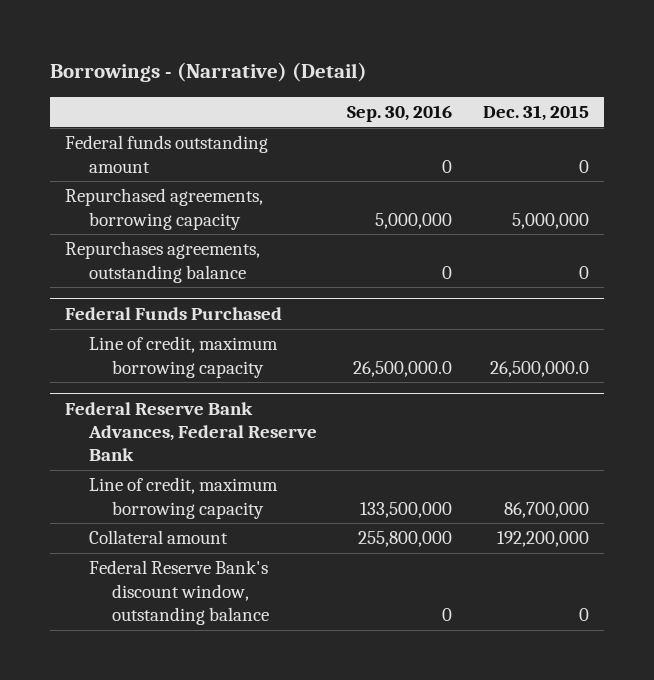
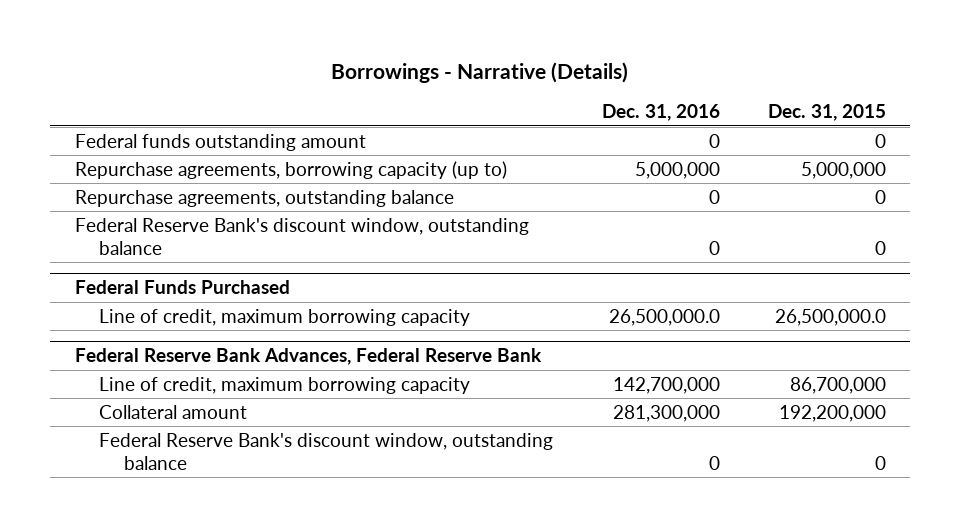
[49,62,367,83] Borrowings - (Narrative) (Detail) -> [331,62,629,84] Borrowings - Narrative (Details)
[347,104,453,122] Sep. 30, 2016 -> none
none -> [601,104,720,122] Dec. 31, 2016
[65,188,264,230] Repurchased agreements, borrowing capacity -> [74,160,507,179] Repurchase agreements, borrowing capacity (up to)
[65,241,261,283] Repurchases agreements, outstanding balance -> [74,189,454,207] Repurchase agreements, outstanding balance
none -> [74,217,529,255] Federal Reserve Bank's discount window, outstanding balance

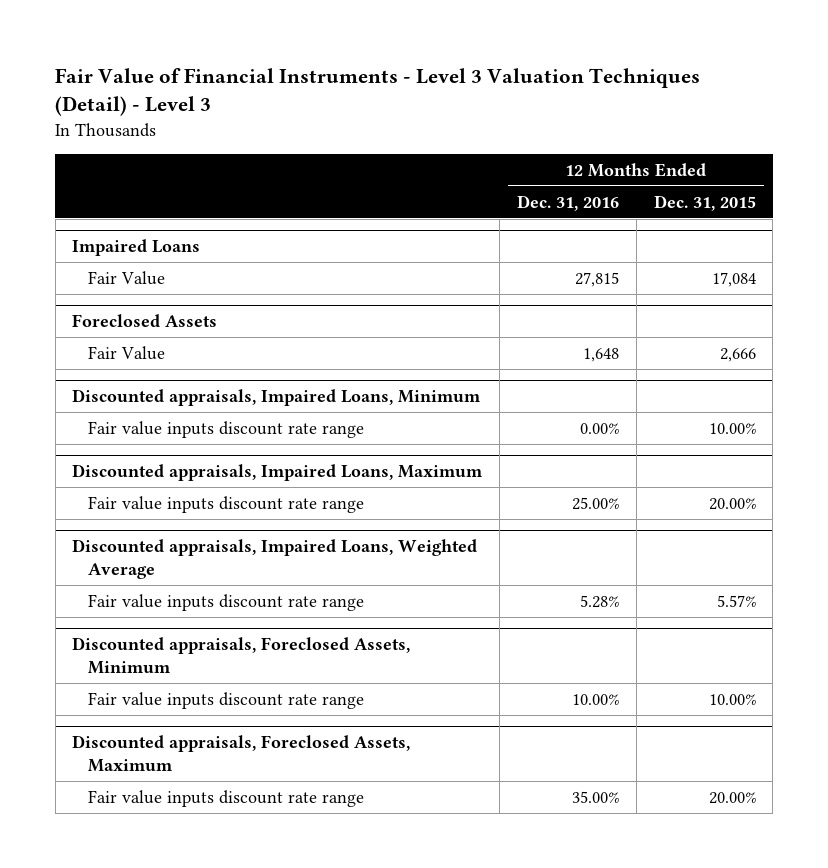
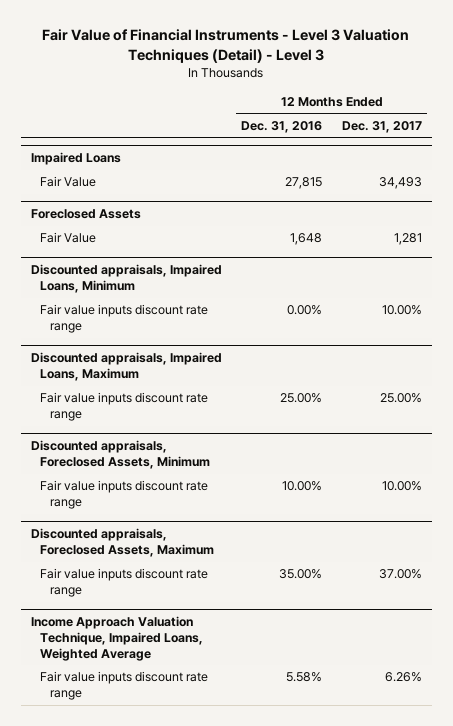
[653,194,756,211] Dec. 31, 2015 -> none
none -> [341,120,422,133] Dec. 31, 2017
[72,539,478,580] Discounted appraisals, Impaired Loans, Weighted Average -> none
[87,593,364,611] Fair value inputs discount rate range -> none
none -> [30,616,204,661] Income Approach Valuation Technique, Impaired Loans, Weighted Average
none -> [40,671,209,701] Fair value inputs discount rate range

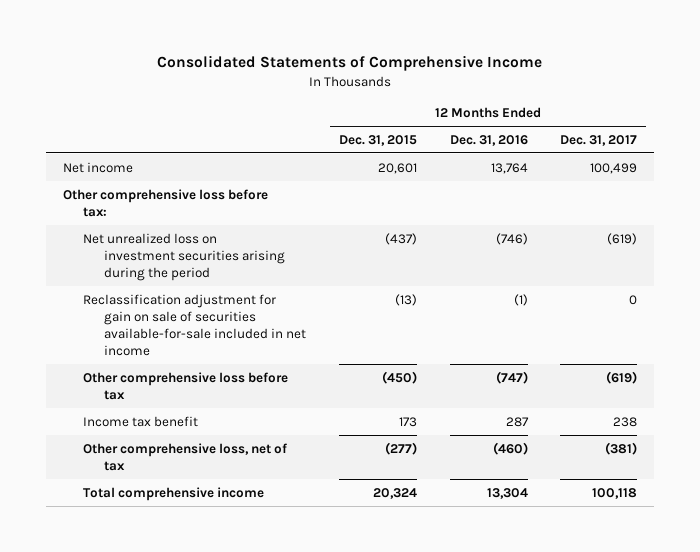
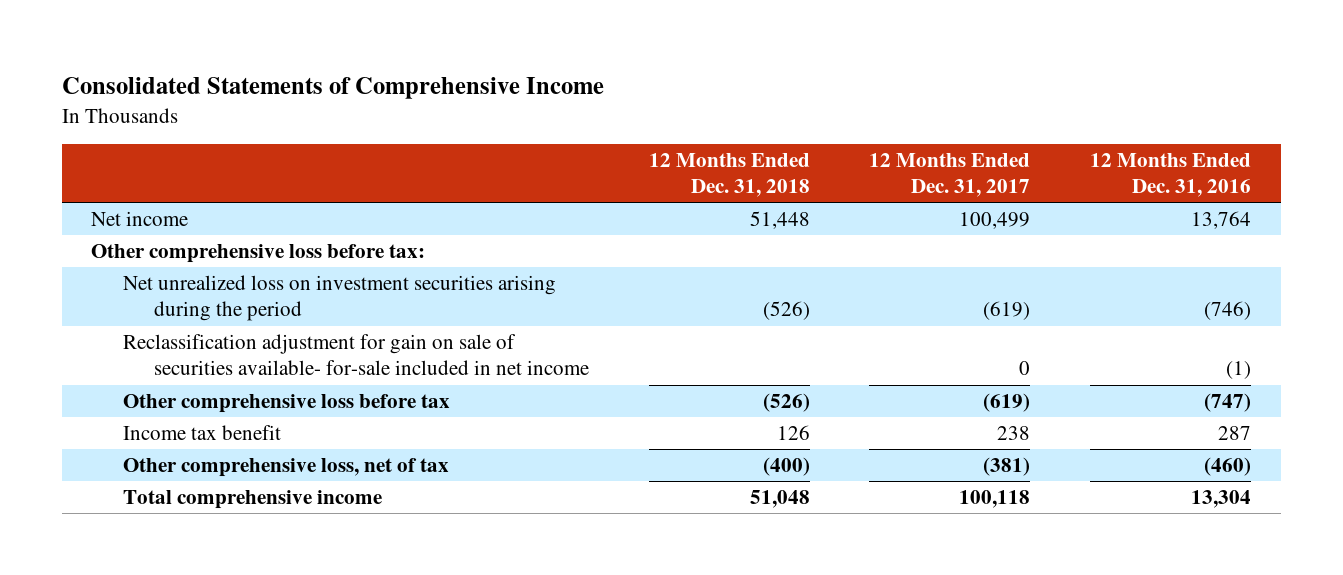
[338,134,417,146] Dec. 31, 2015 -> none
none -> [648,153,810,198] 12 Months Ended Dec. 31, 2018
[83,293,306,356] Reclassification adjustment for gain on sale of securities available-for-sale included in net income -> [122,334,589,376] Reclassification adjustment for gain on sale of securities available- for-sale included in net income

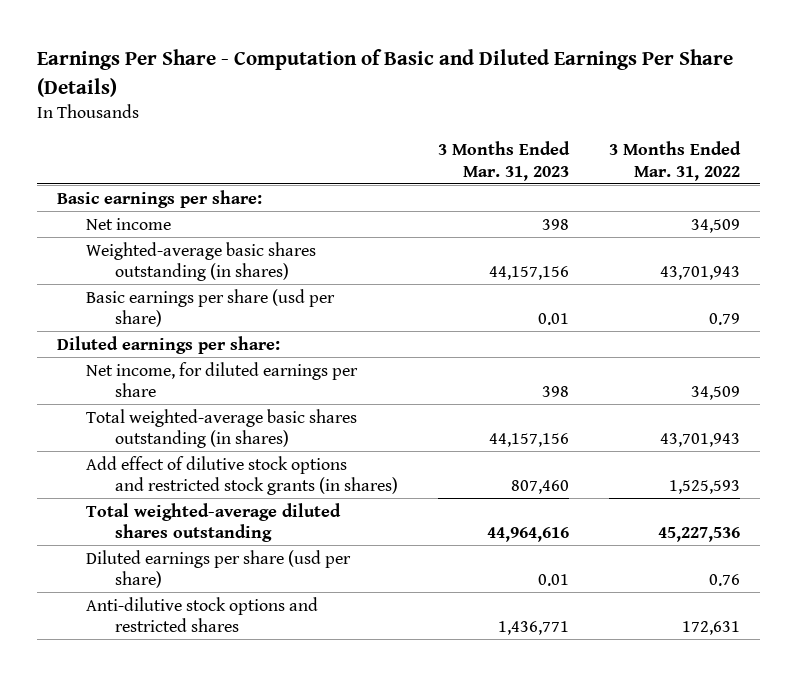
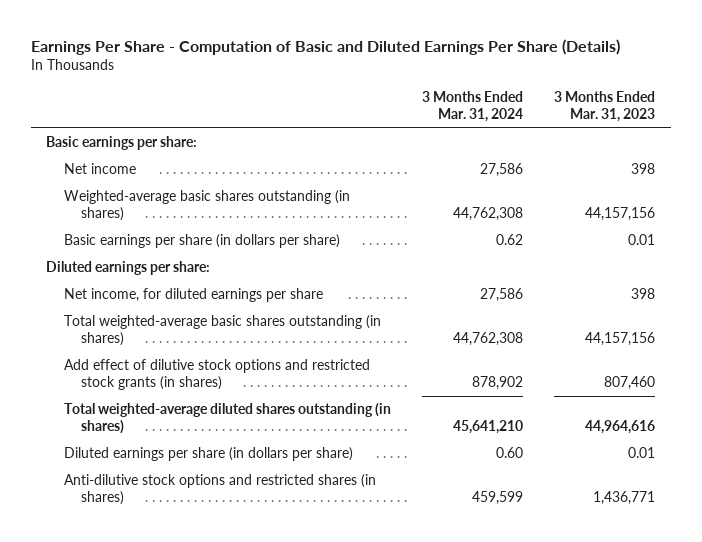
[609,141,742,181] 3 Months Ended Mar. 31, 2022 -> none
none -> [422,90,524,122] 3 Months Ended Mar. 31, 2024
[86,288,336,327] Basic earnings per share (usd per share) -> [63,234,340,249] Basic earnings per share (in dollars per share)
[86,502,342,542] Total weighted-average diluted shares outstanding -> [63,403,391,435] Total weighted-average diluted shares outstanding (in shares)
[86,549,352,588] Diluted earnings per share (usd per share) -> [63,447,353,462] Diluted earnings per share (in dollars per share)
[86,596,319,632] Anti-dilutive stock options and restricted shares -> [63,474,376,506] Anti-dilutive stock options and restricted shares (in shares)

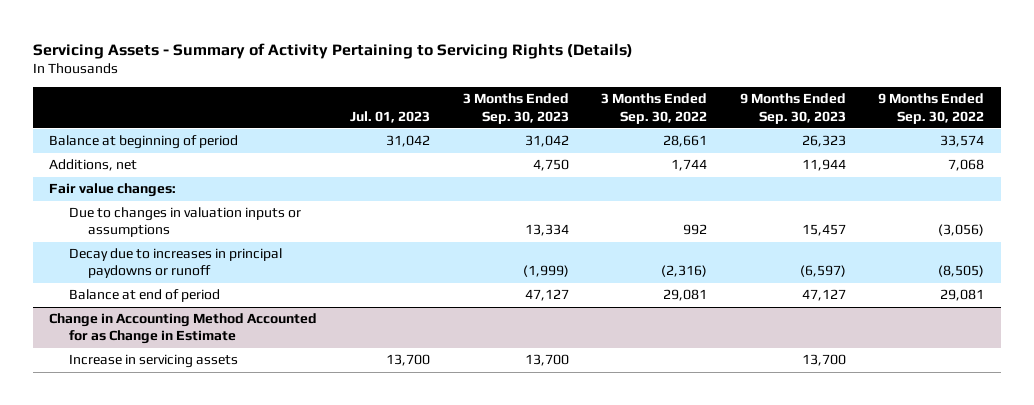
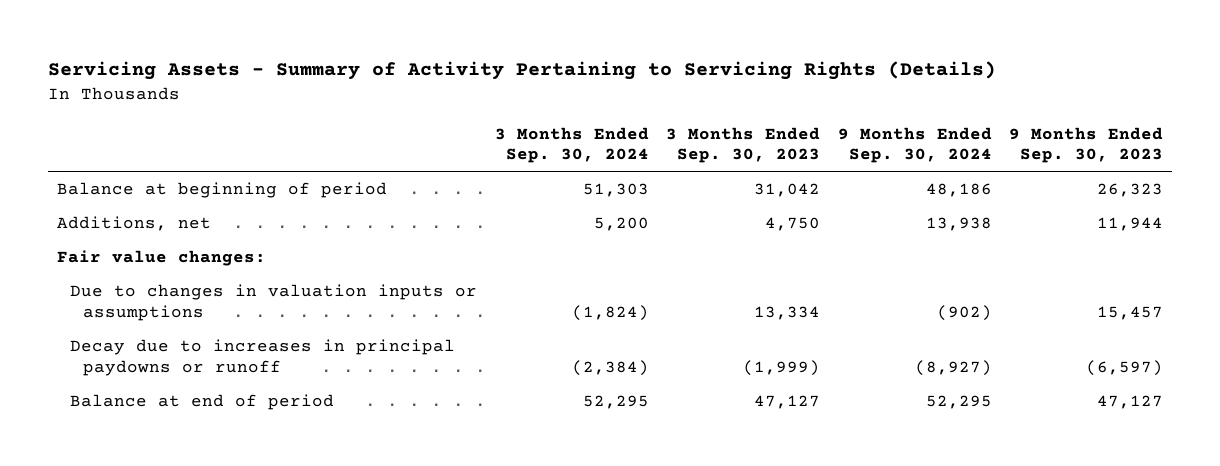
[350,110,431,123] Jul. 01, 2023 -> none
[601,93,708,124] 3 Months Ended Sep. 30, 2022 -> none
[878,93,985,124] 9 Months Ended Sep. 30, 2022 -> none
none -> [494,126,649,164] 3 Months Ended Sep. 30, 2024
none -> [837,126,992,164] 9 Months Ended Sep. 30, 2024
[49,313,318,345] Change in Accounting Method Accounted for as Change in Estimate -> none
[68,354,238,369] Increase in servicing assets -> none

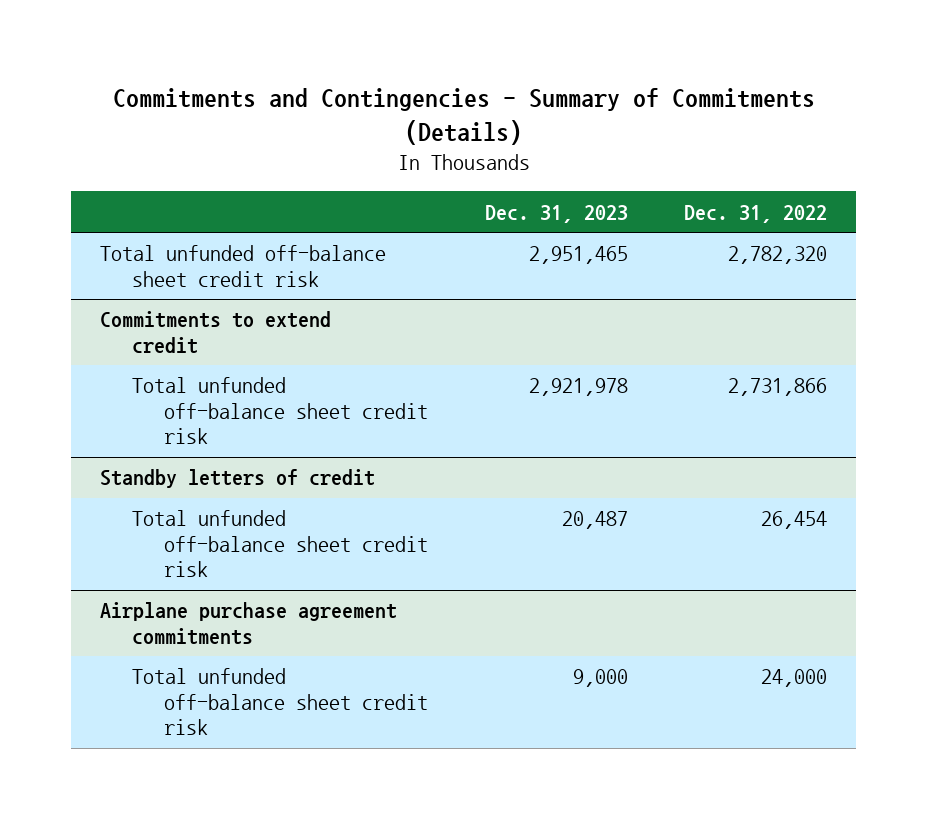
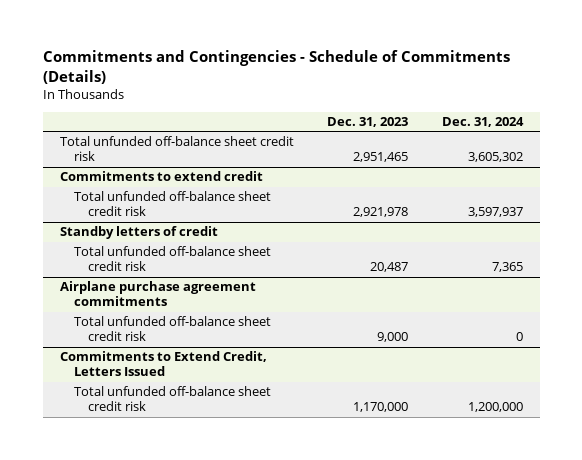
[112,87,815,145] Commitments and Contingencies - Summary of Commitments (Details) -> [42,50,510,84] Commitments and Contingencies - Schedule of Commitments (Details)
[684,204,828,223] Dec. 31, 2022 -> none
none -> [441,117,524,128] Dec. 31, 2024
none -> [59,351,267,377] Commitments to Extend Credit, Letters Issued
none -> [73,386,271,412] Total unfunded off-balance sheet credit risk

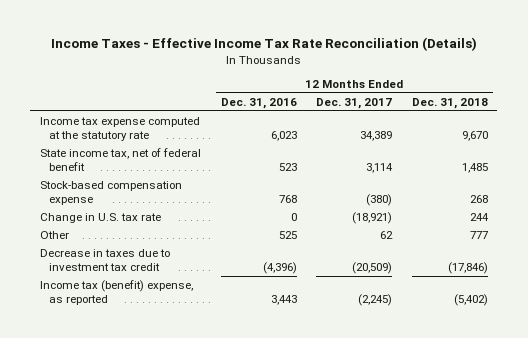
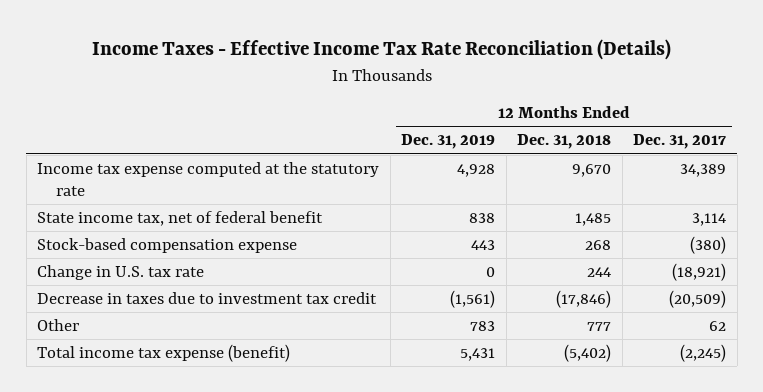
[220,97,297,109] Dec. 31, 2016 -> none
none -> [401,134,496,150] Dec. 31, 2019
[39,231,69,240] Other -> [37,318,80,331] Other
[39,280,193,305] Income tax (benefit) expense, as reported -> [37,343,291,362] Total income tax expense (benefit)

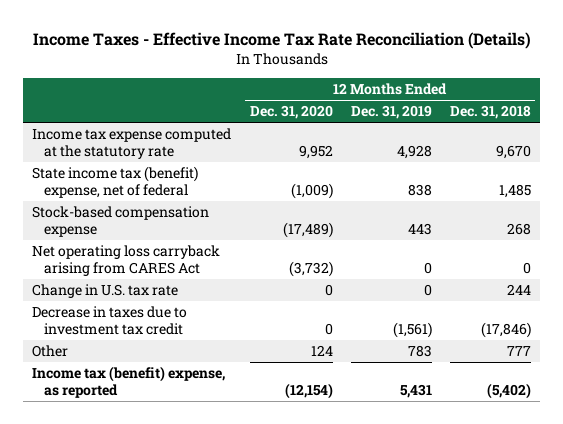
[633,134,727,150] Dec. 31, 2017 -> none
none -> [249,105,333,120] Dec. 31, 2020
[37,210,324,226] State income tax, net of federal benefit -> [32,166,199,198] State income tax (benefit) expense, net of federal
none -> [32,245,221,276] Net operating loss carryback arising from CARES Act
[37,343,291,362] Total income tax expense (benefit) -> [32,366,226,398] Income tax (benefit) expense, as reported

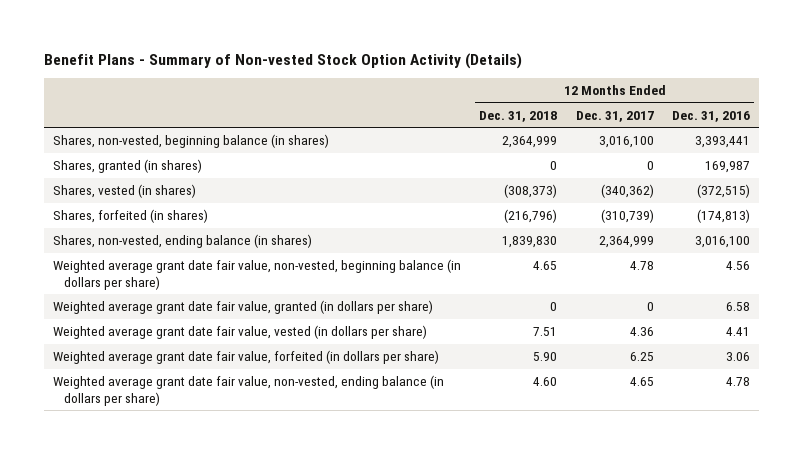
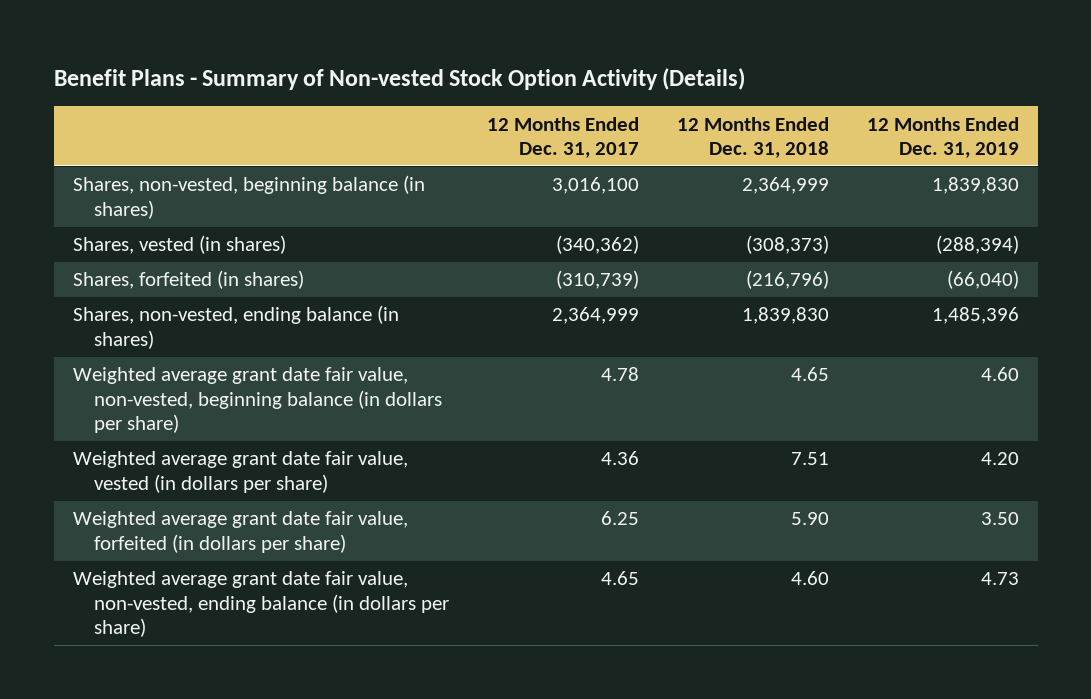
[671,110,750,122] Dec. 31, 2016 -> none
none -> [866,116,1019,159] 12 Months Ended Dec. 31, 2019
[52,159,202,174] Shares, granted (in shares) -> none
[52,300,433,315] Weighted average grant date fair value, granted (in dollars per share) -> none

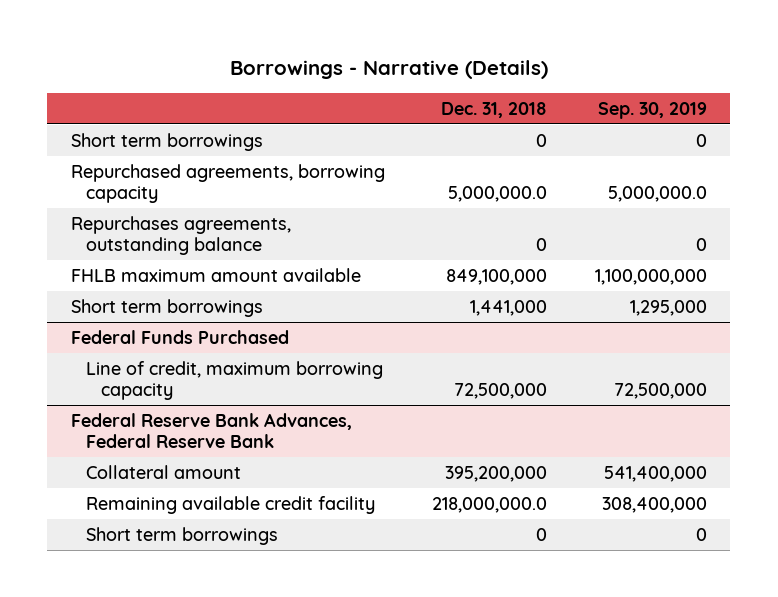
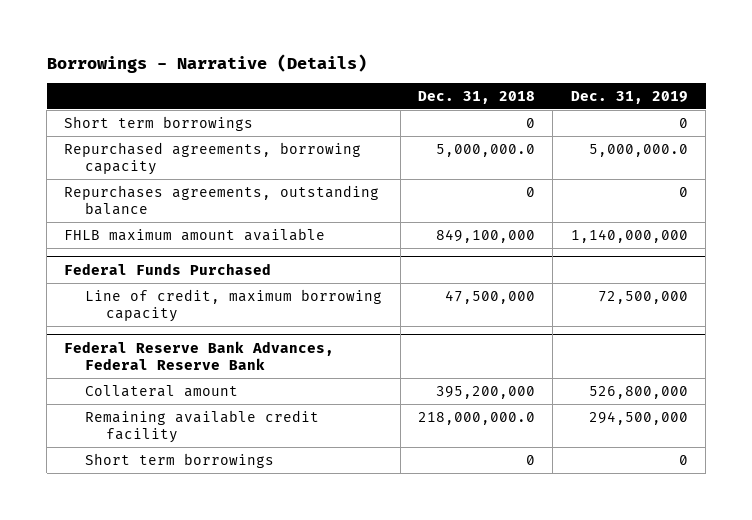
[597,101,707,119] Sep. 30, 2019 -> none
none -> [570,90,688,104] Dec. 31, 2019
[71,298,264,317] Short term borrowings -> none
[454,383,548,400] 72,500,000 -> [445,290,536,305] 47,500,000

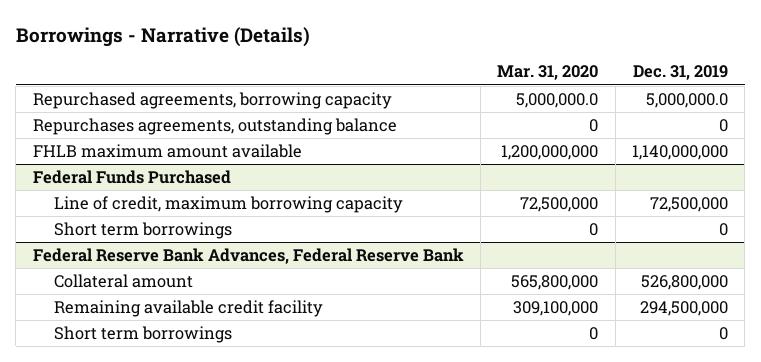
[418,90,536,104] Dec. 31, 2018 -> none
none -> [497,65,599,81] Mar. 31, 2020
[64,116,254,132] Short term borrowings -> none
none -> [53,222,232,240] Short term borrowings

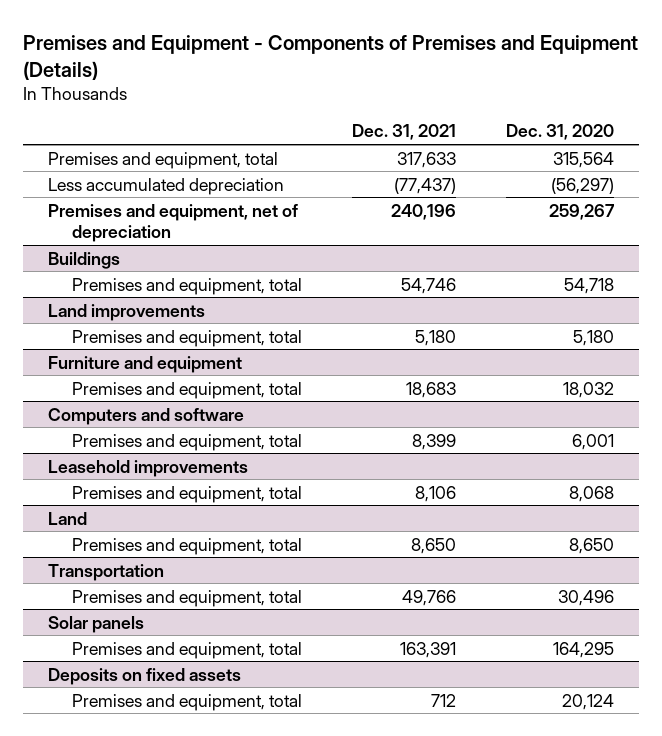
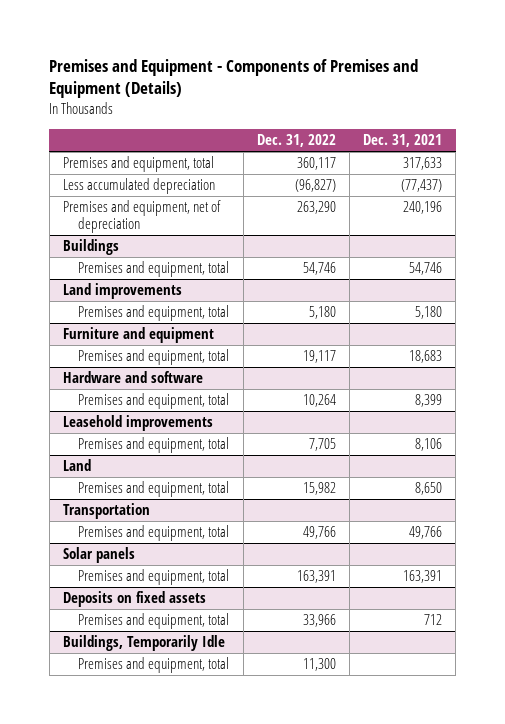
[505,124,614,141] Dec. 31, 2020 -> none
none -> [256,134,336,148] Dec. 31, 2022
[48,407,245,425] Computers and software -> [62,371,203,384] Hardware and software
none -> [62,635,225,652] Buildings, Temporarily Idle
none -> [78,657,230,674] Premises and equipment, total

